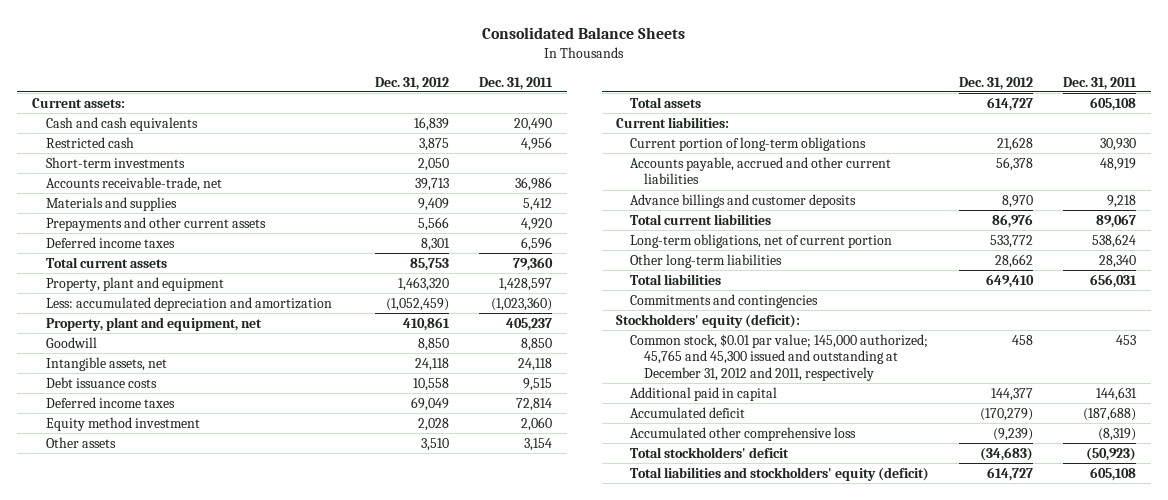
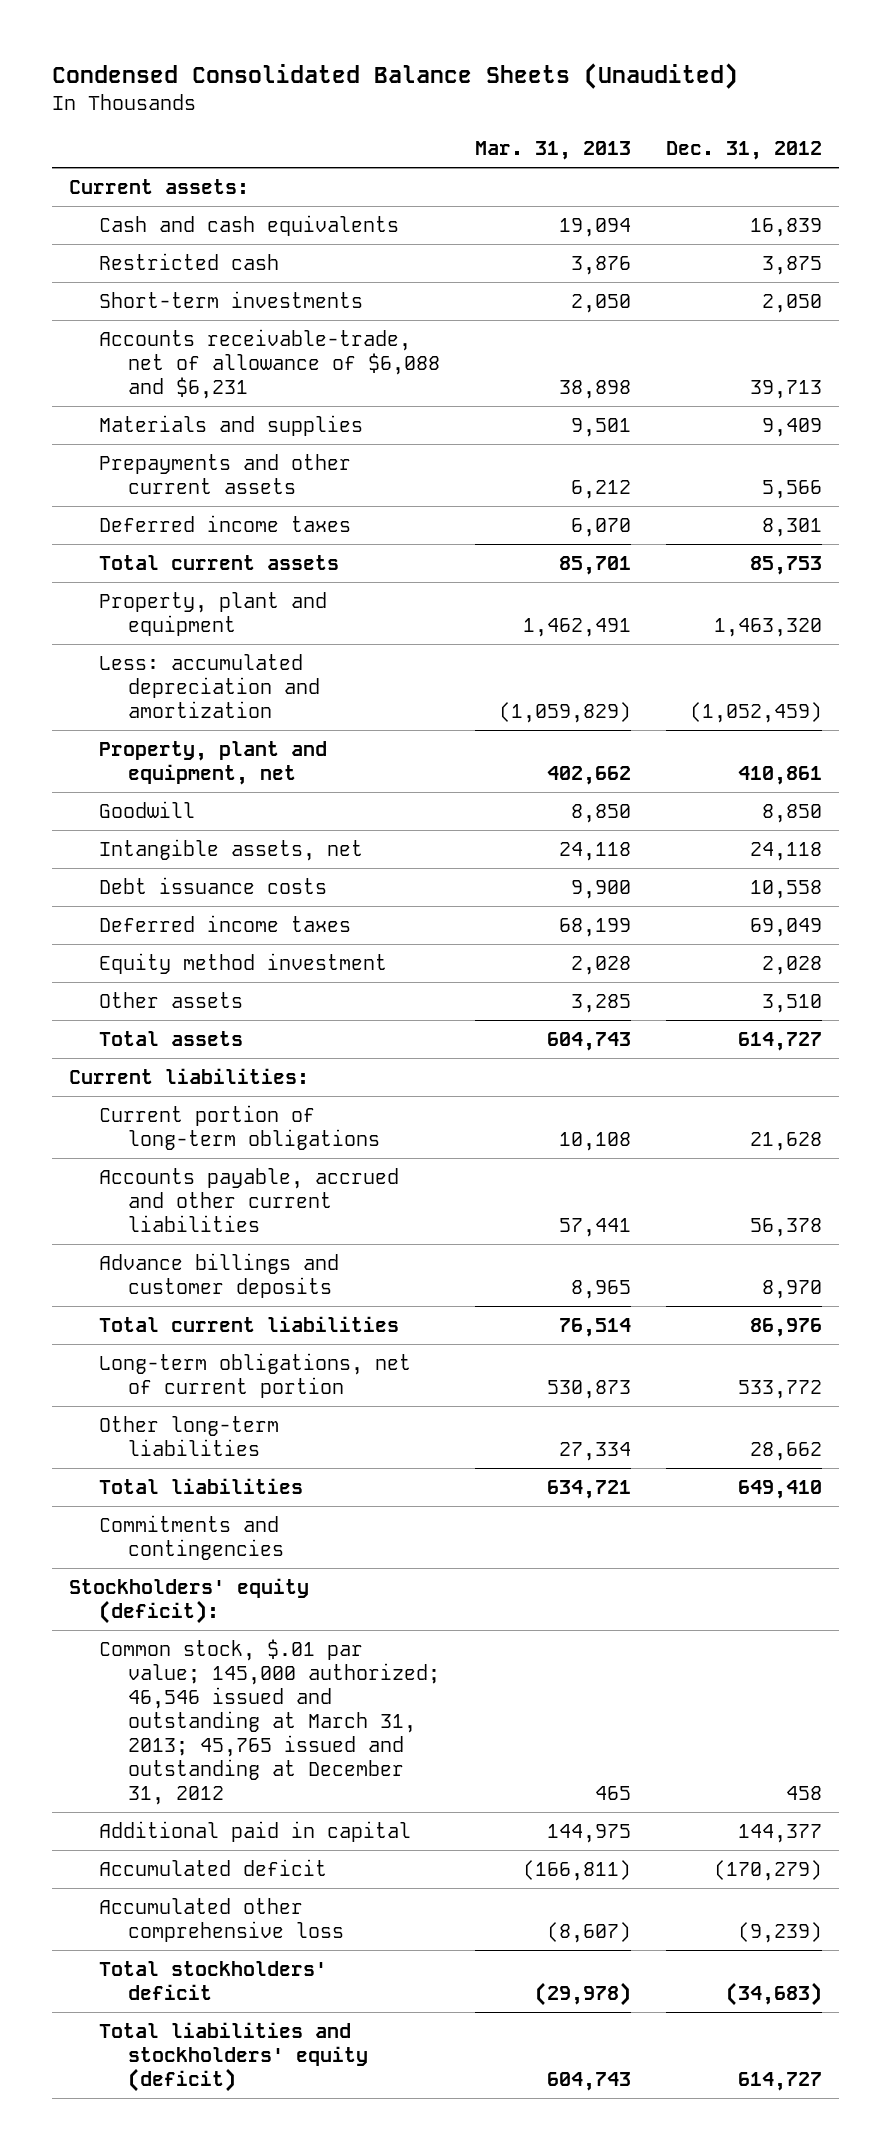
[482,26,686,39] Consolidated Balance Sheets -> [51,62,738,89] Condensed Consolidated Balance Sheets (Unaudited)
[478,76,553,90] Dec. 31, 2011 -> none
none -> [475,141,632,161] Mar. 31, 2013
[46,176,223,191] Accounts receivable-trade, net -> [98,328,441,400] Accounts receivable-trade, net of allowance of $6,088 and $6,231
[630,333,929,381] Common stock, $0.01 par value; 145,000 authorized; 45,765 and 45,300 issued and outstanding at December 31, 2012 and 2011, respectively -> [98,1638,441,1806] Common stock, $.01 par value; 145,000 authorized; 46,546 issued and outstanding at March 31, 2013; 45,765 issued and outstanding at December 31, 2012

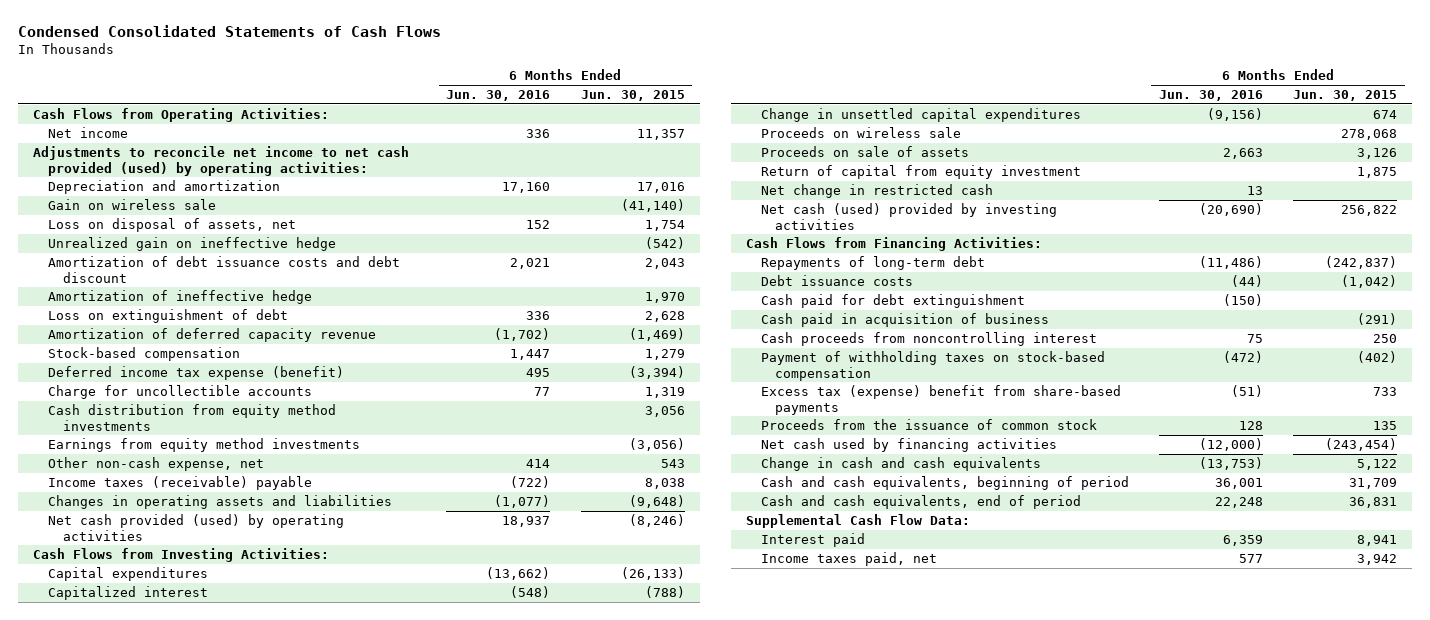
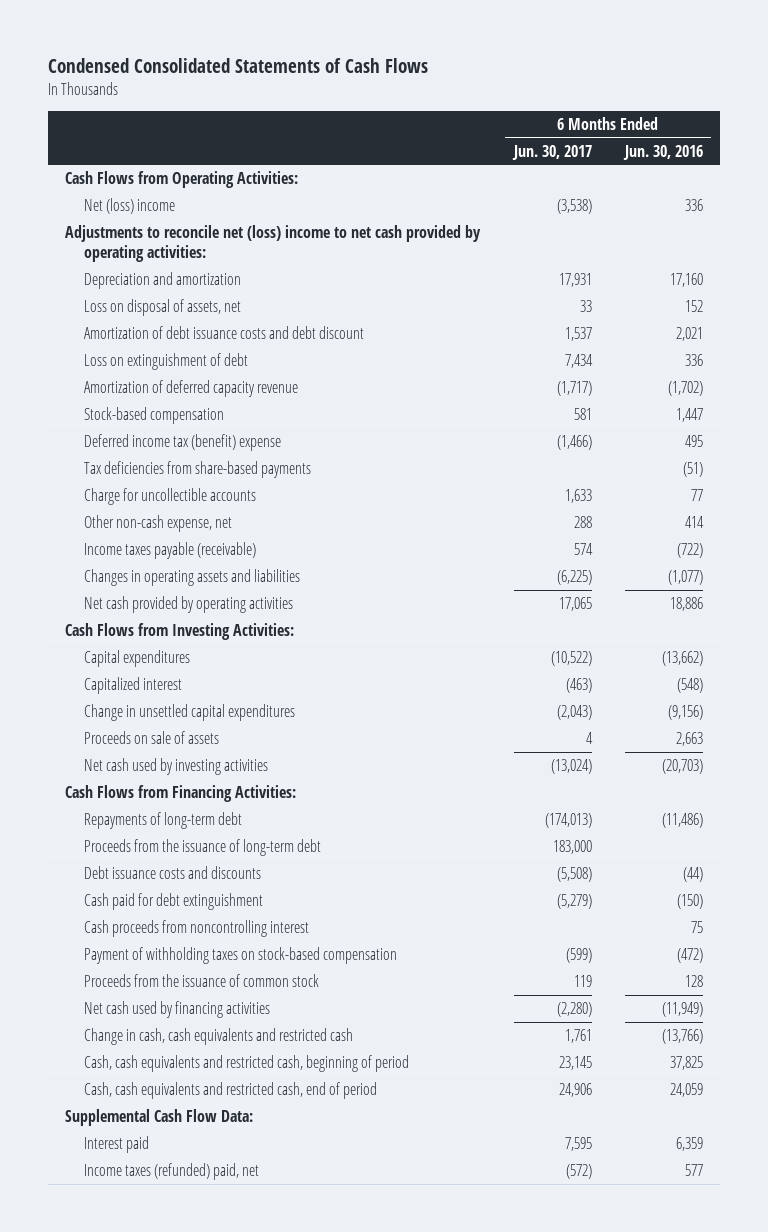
[580,90,685,102] Jun. 30, 2015 -> none
none -> [511,144,592,160] Jun. 30, 2017
[47,126,128,138] Net income -> [83,198,175,215] Net (loss) income
[33,145,410,176] Adjustments to reconcile net income to net cash provided (used) by operating activities: -> [65,225,482,263] Adjustments to reconcile net (loss) income to net cash provided by operating activities:
[47,198,216,210] Gain on wireless sale -> none
[47,236,336,251] Unrealized gain on ineffective hedge -> none
[47,289,312,304] Amortization of ineffective hedge -> none
[47,365,344,380] Deferred income tax expense (benefit) -> [83,434,281,452] Deferred income tax (benefit) expense
none -> [83,461,311,479] Tax deficiencies from share-based payments
[47,403,336,431] Cash distribution from equity method investments -> none
[47,437,360,452] Earnings from equity method investments -> none
[47,475,312,490] Income taxes (receivable) payable -> [83,542,256,560] Income taxes payable (receivable)
[47,513,344,541] Net cash provided (used) by operating activities -> [83,596,293,614] Net cash provided by operating activities
[502,515,551,527] 18,937 -> [670,597,704,612] 18,886
[760,126,961,138] Proceeds on wireless sale -> none
[760,164,1081,179] Return of capital from equity investment -> none
[760,183,993,198] Net change in restricted cash -> none
[760,202,1057,230] Net cash (used) provided by investing activities -> [83,758,268,776] Net cash used by investing activities
[1198,202,1263,216] (20,690) -> [662,759,704,775] (20,703)
none -> [83,839,321,857] Proceeds from the issuance of long-term debt
[760,274,913,286] Debt issuance costs -> [83,866,261,880] Debt issuance costs and discounts
[760,312,1049,327] Cash paid in acquisition of business -> none
[760,384,1121,415] Excess tax (expense) benefit from share-based payments -> none
[1198,437,1263,451] (12,000) -> [662,1002,704,1018] (11,949)
[760,456,1041,471] Change in cash and cash equivalents -> [83,1028,353,1046] Change in cash, cash equivalents and restricted cash
[1198,456,1263,470] (13,753) -> [662,1029,704,1045] (13,766)
[760,475,1129,490] Cash and cash equivalents, beginning of period -> [83,1055,409,1073] Cash, cash equivalents and restricted cash, beginning of period
[1214,477,1263,489] 36,001 -> [670,1056,704,1071] 37,825
[760,494,1081,509] Cash and cash equivalents, end of period -> [83,1082,377,1100] Cash, cash equivalents and restricted cash, end of period
[1214,496,1263,508] 22,248 -> [670,1083,704,1098] 24,059
[760,551,937,566] Income taxes paid, net -> [83,1163,259,1181] Income taxes (refunded) paid, net

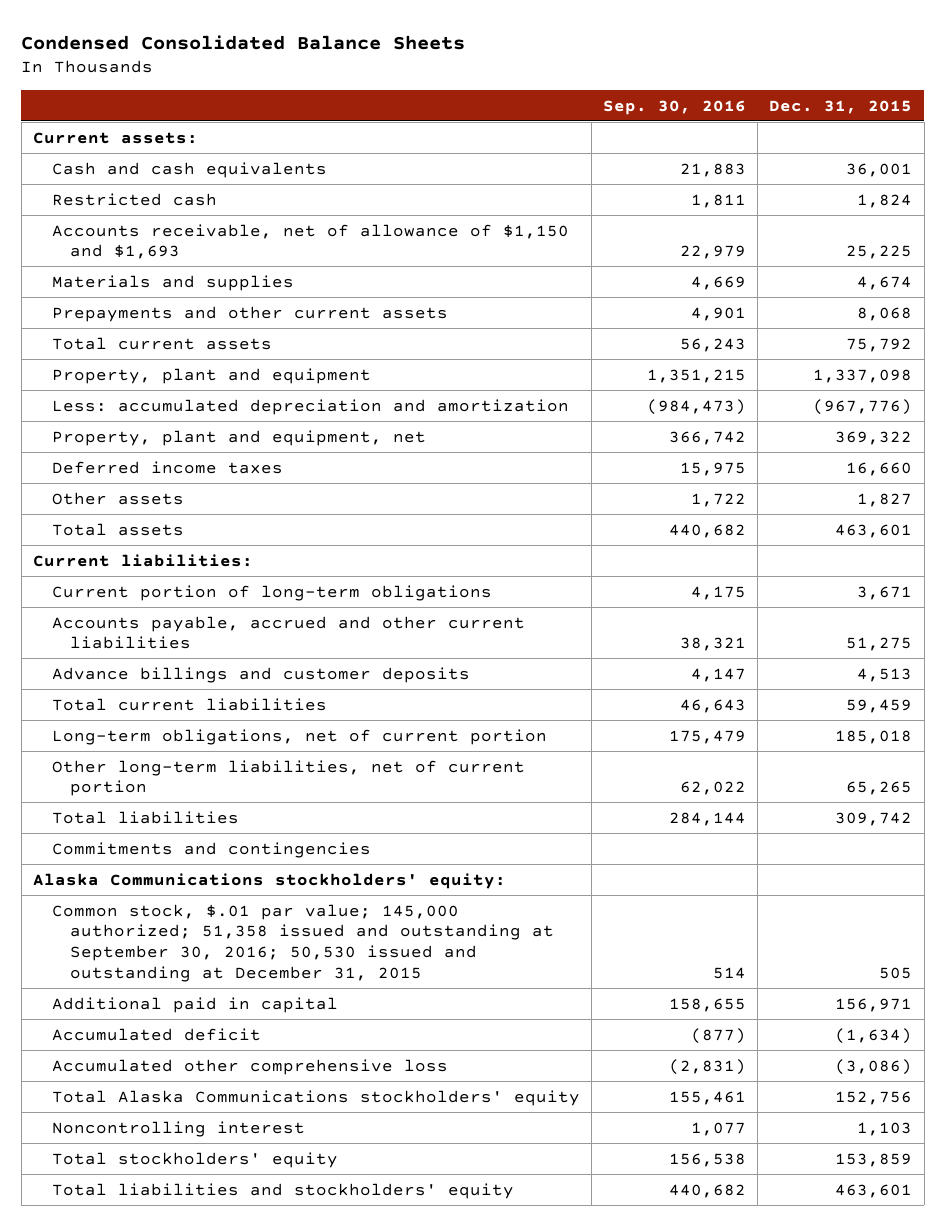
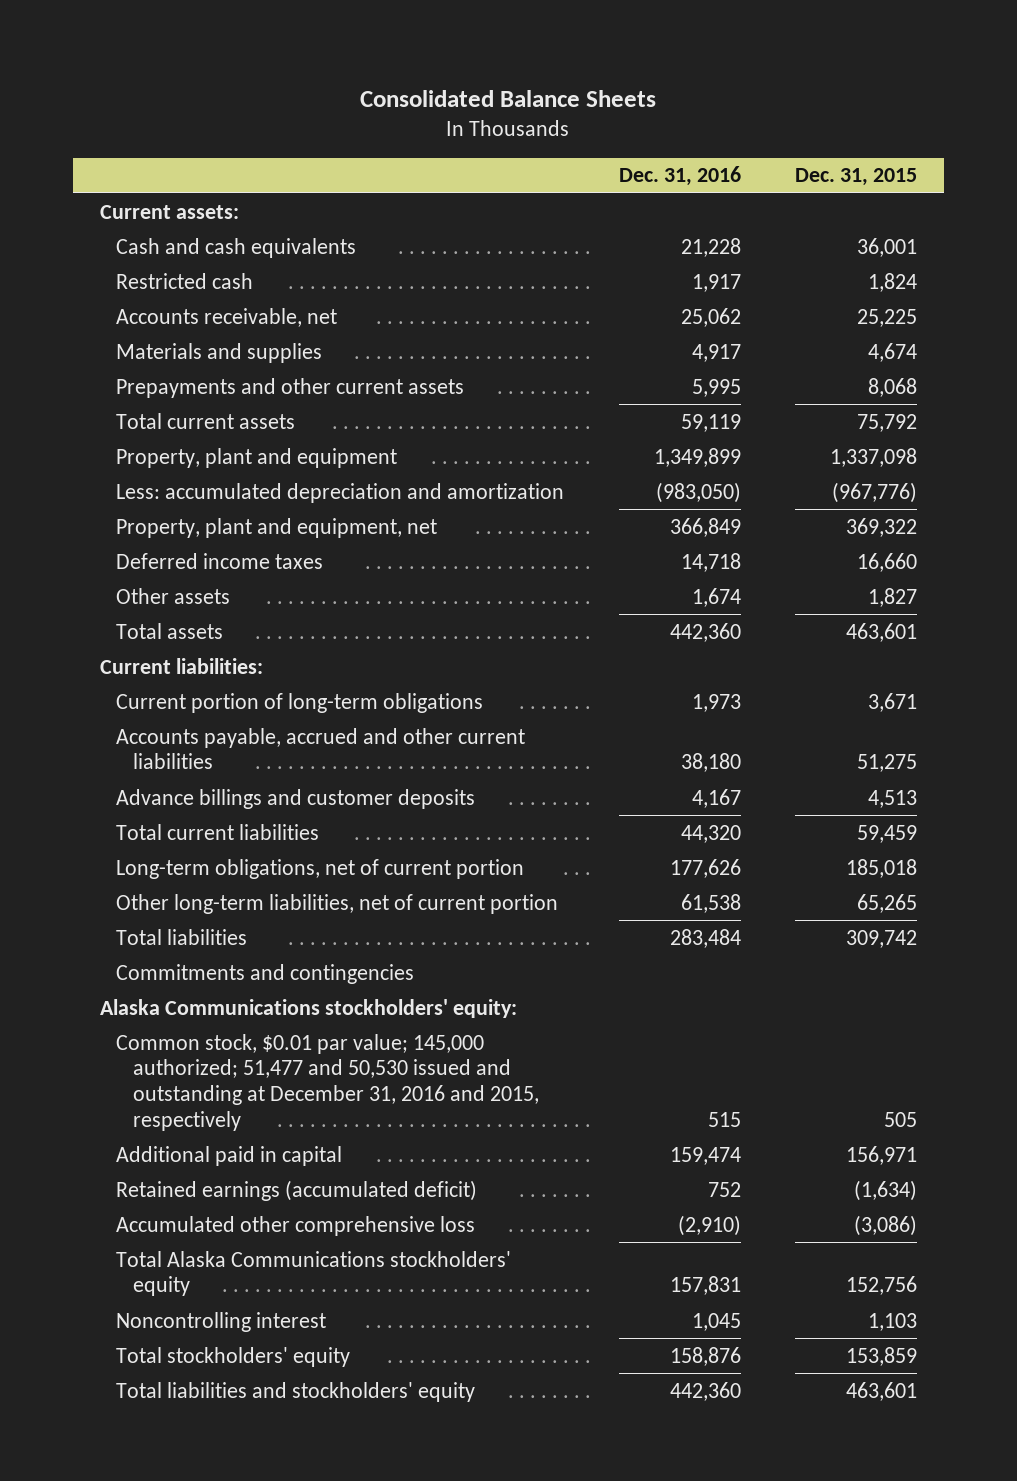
[21,34,466,50] Condensed Consolidated Balance Sheets -> [360,89,657,107] Consolidated Balance Sheets
[603,99,747,115] Sep. 30, 2016 -> none
none -> [618,166,741,187] Dec. 31, 2016
[51,223,569,260] Accounts receivable, net of allowance of $1,150 and $1,693 -> [116,307,338,327] Accounts receivable, net
[51,903,555,982] Common stock, $.01 par value; 145,000 authorized; 51,358 issued and outstanding at September 30, 2016; 50,530 issued and outstanding at December 31, 2015 -> [116,1033,539,1131] Common stock, $0.01 par value; 145,000 authorized; 51,477 and 50,530 issued and outstanding at December 31, 2016 and 2015, respectively
[51,1027,261,1041] Accumulated deficit -> [116,1179,478,1201] Retained earnings (accumulated deficit)

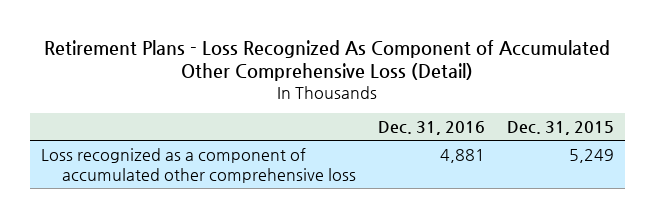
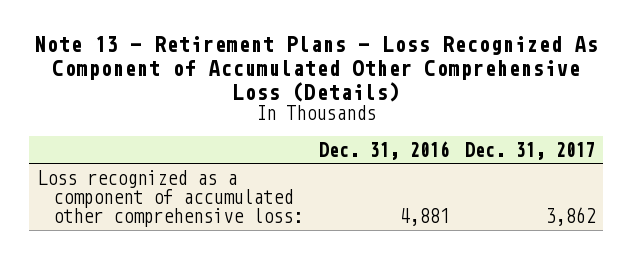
[44,39,611,82] Retirement Plans - Loss Recognized As Component of Accumulated Other Comprehensive Loss (Detail) -> [34,36,599,102] Note 13 - Retirement Plans - Loss Recognized As Component of Accumulated Other Comprehensive Loss (Details)
[506,121,614,136] Dec. 31, 2015 -> none
none -> [465,141,596,160] Dec. 31, 2017
[40,147,356,183] Loss recognized as a component of accumulated other comprehensive loss -> [36,169,304,228] Loss recognized as a component of accumulated other comprehensive loss:

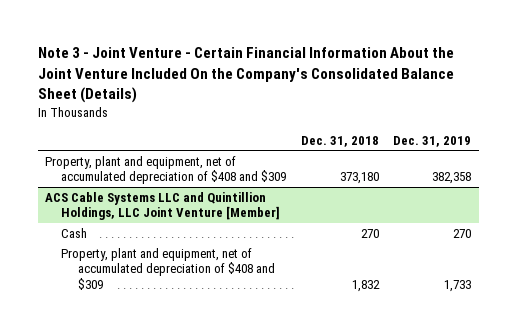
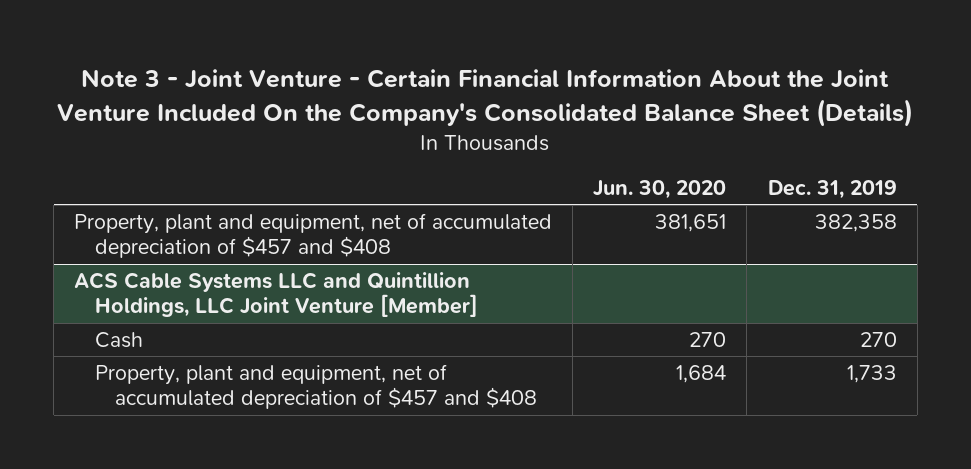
[300,135,379,147] Dec. 31, 2018 -> none
none -> [593,180,727,200] Jun. 30, 2020
[45,155,287,185] Property, plant and equipment, net of accumulated depreciation of $408 and $309 -> [74,212,553,259] Property, plant and equipment, net of accumulated depreciation of $457 and $408
[61,247,275,291] Property, plant and equipment, net of accumulated depreciation of $408 and $309 -> [94,363,538,410] Property, plant and equipment, net of accumulated depreciation of $457 and $408

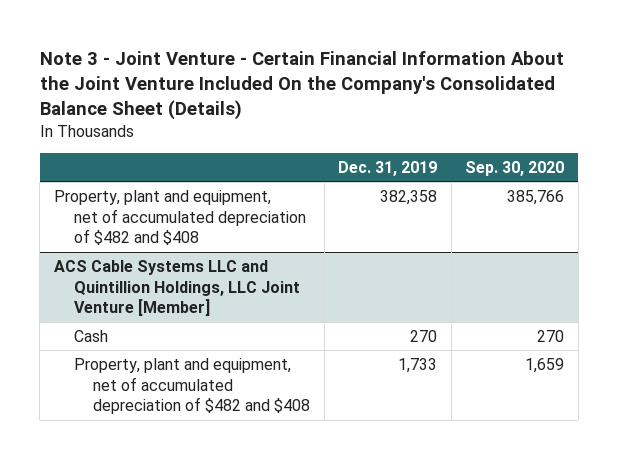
[593,180,727,200] Jun. 30, 2020 -> none
none -> [465,160,565,176] Sep. 30, 2020
[74,212,553,259] Property, plant and equipment, net of accumulated depreciation of $457 and $408 -> [53,189,306,246] Property, plant and equipment, net of accumulated depreciation of $482 and $408
[94,363,538,410] Property, plant and equipment, net of accumulated depreciation of $457 and $408 -> [73,357,311,415] Property, plant and equipment, net of accumulated depreciation of $482 and $408

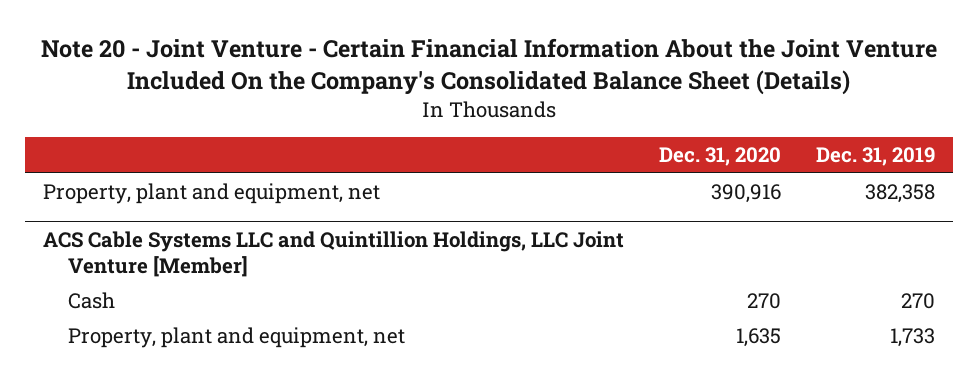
[39,50,564,120] Note 3 - Joint Venture - Certain Financial Information About the Joint Venture Included On the Company's Consolidated Balance Sheet (Details) -> [40,37,937,95] Note 20 - Joint Venture - Certain Financial Information About the Joint Venture Included On the Company's Consolidated Balance Sheet (Details)
[465,160,565,176] Sep. 30, 2020 -> none
none -> [658,147,781,167] Dec. 31, 2020
[53,189,306,246] Property, plant and equipment, net of accumulated depreciation of $482 and $408 -> [42,183,380,205] Property, plant and equipment, net
[73,357,311,415] Property, plant and equipment, net of accumulated depreciation of $482 and $408 -> [68,327,406,349] Property, plant and equipment, net

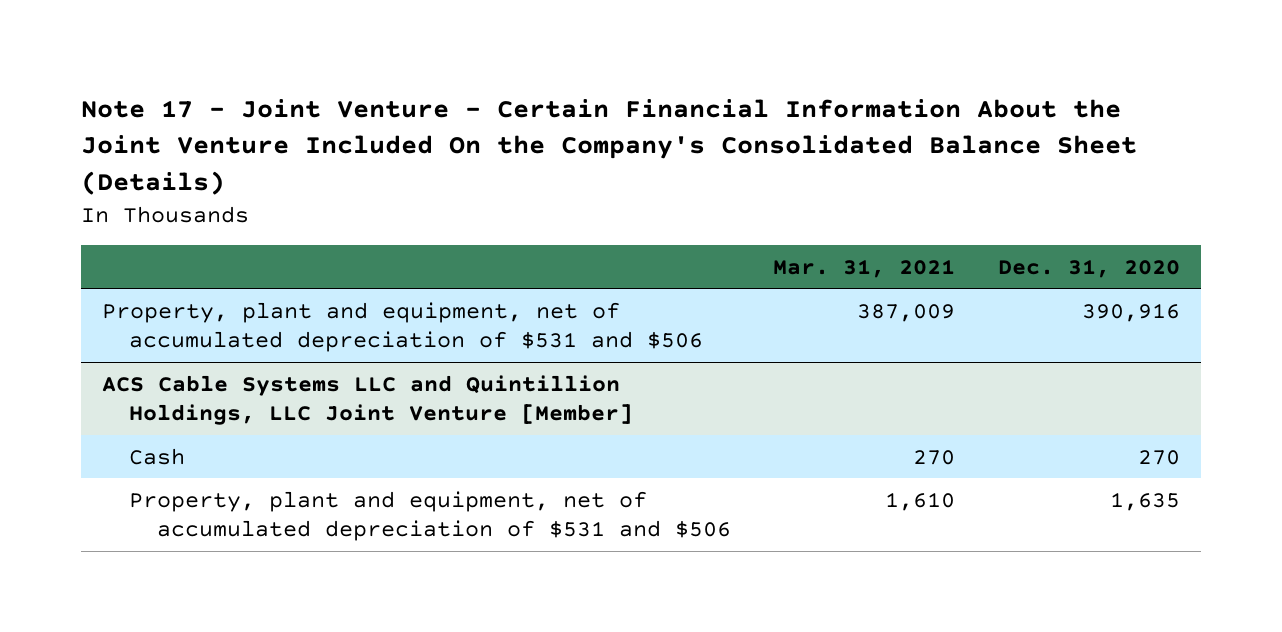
[40,37,937,95] Note 20 - Joint Venture - Certain Financial Information About the Joint Venture Included On the Company's Consolidated Balance Sheet (Details) -> [80,99,1137,195] Note 17 - Joint Venture - Certain Financial Information About the Joint Venture Included On the Company's Consolidated Balance Sheet (Details)
[816,147,936,167] Dec. 31, 2019 -> none
none -> [773,258,956,278] Mar. 31, 2021
[42,183,380,205] Property, plant and equipment, net -> [102,301,704,353] Property, plant and equipment, net of accumulated depreciation of $531 and $506
[68,327,406,349] Property, plant and equipment, net -> [129,490,731,542] Property, plant and equipment, net of accumulated depreciation of $531 and $506

